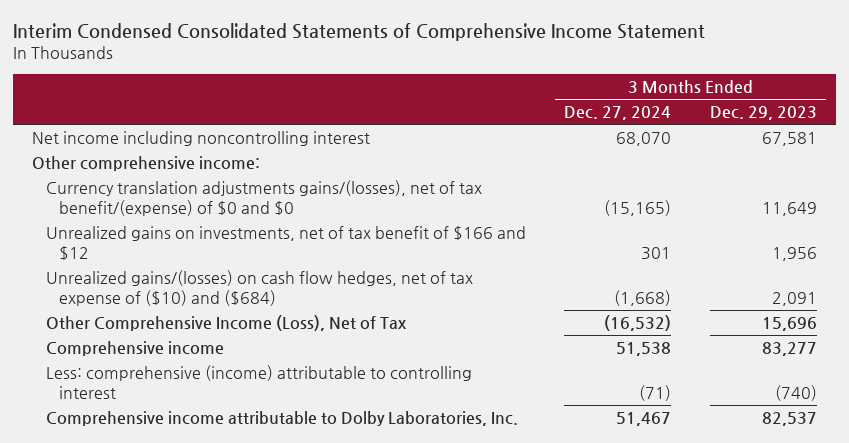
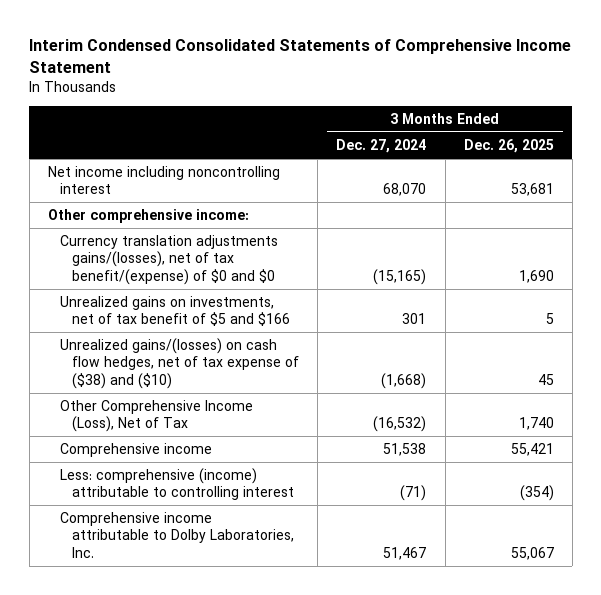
[709,106,817,121] Dec. 29, 2023 -> none
none -> [463,138,554,153] Dec. 26, 2025
[45,225,526,260] Unrealized gains on investments, net of tax benefit of $166 and $12 -> [60,296,291,327] Unrealized gains on investments, net of tax benefit of $5 and $166
[45,269,473,306] Unrealized gains/(losses) on cash flow hedges, net of tax expense of ($10) and ($684) -> [60,338,300,389] Unrealized gains/(losses) on cash flow hedges, net of tax expense of ($38) and ($10)

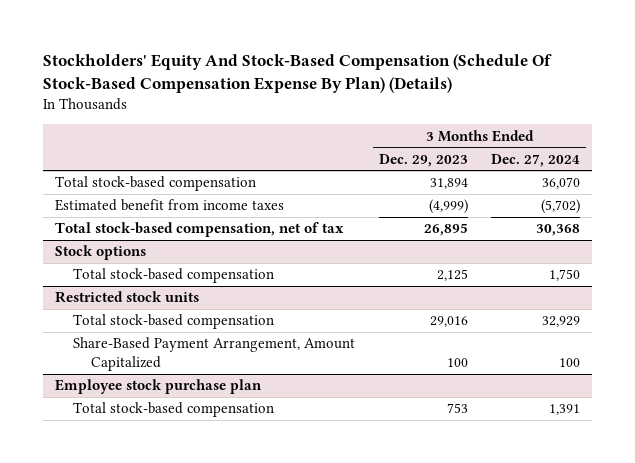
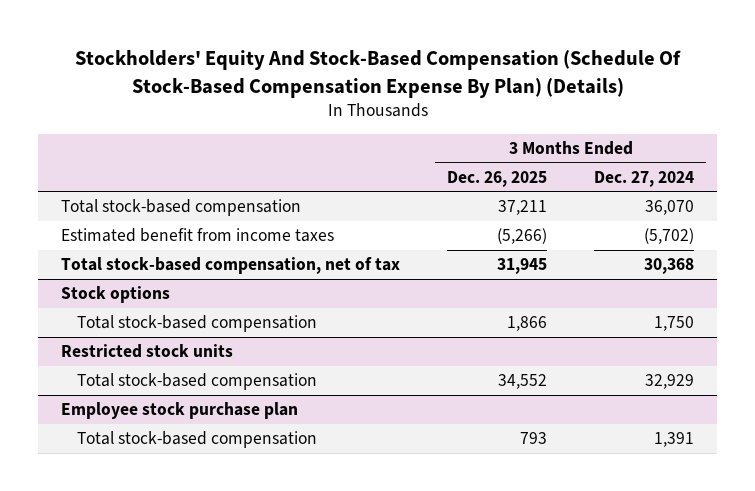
[378,153,468,167] Dec. 29, 2023 -> none
none -> [447,170,548,187] Dec. 26, 2025
[73,337,356,372] Share-Based Payment Arrangement, Amount Capitalized -> none

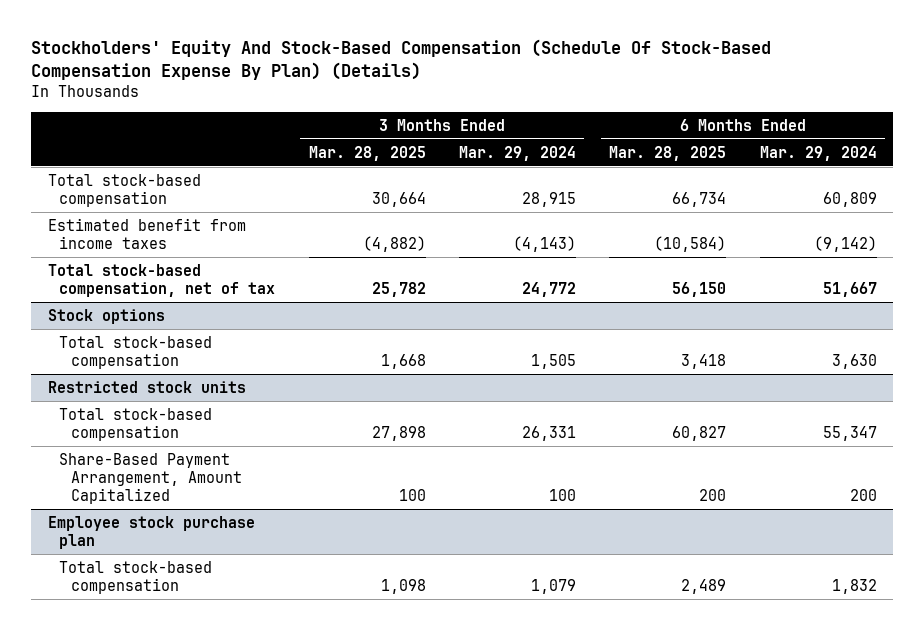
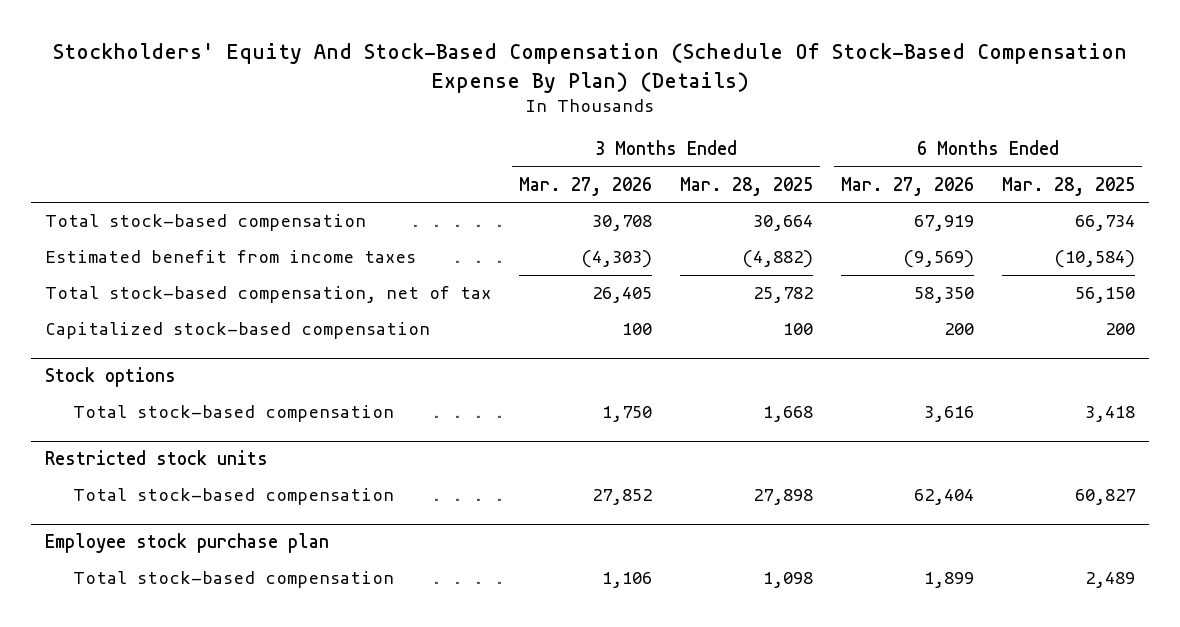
[458,145,576,161] Mar. 29, 2024 -> none
[759,145,877,161] Mar. 29, 2024 -> none
none -> [518,176,652,196] Mar. 27, 2026
none -> [840,176,974,196] Mar. 27, 2026
none -> [44,322,430,340] Capitalized stock-based compensation
[59,452,242,504] Share-Based Payment Arrangement, Amount Capitalized -> none

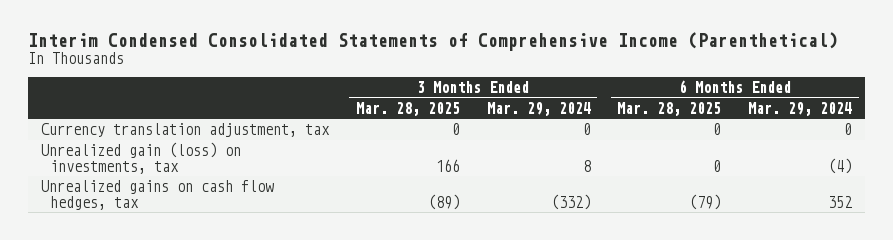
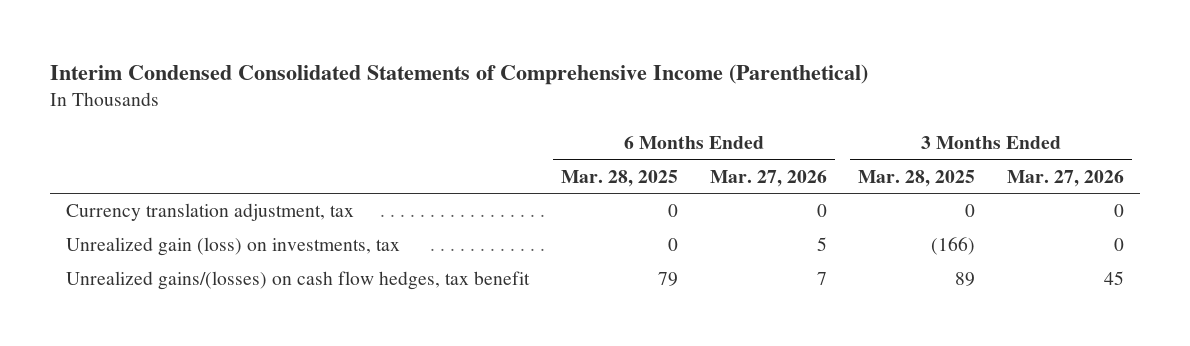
[486,101,591,116] Mar. 29, 2024 -> none
[747,101,852,116] Mar. 29, 2024 -> none
none -> [709,169,827,187] Mar. 27, 2026
none -> [1007,169,1125,187] Mar. 27, 2026
[435,158,460,172] 166 -> [931,237,976,256] (166)
[41,180,275,210] Unrealized gains on cash flow hedges, tax -> [66,271,531,291] Unrealized gains/(losses) on cash flow hedges, tax benefit
[427,193,460,210] (89) -> [955,272,976,287] 89
[689,193,722,210] (79) -> [657,272,678,287] 79

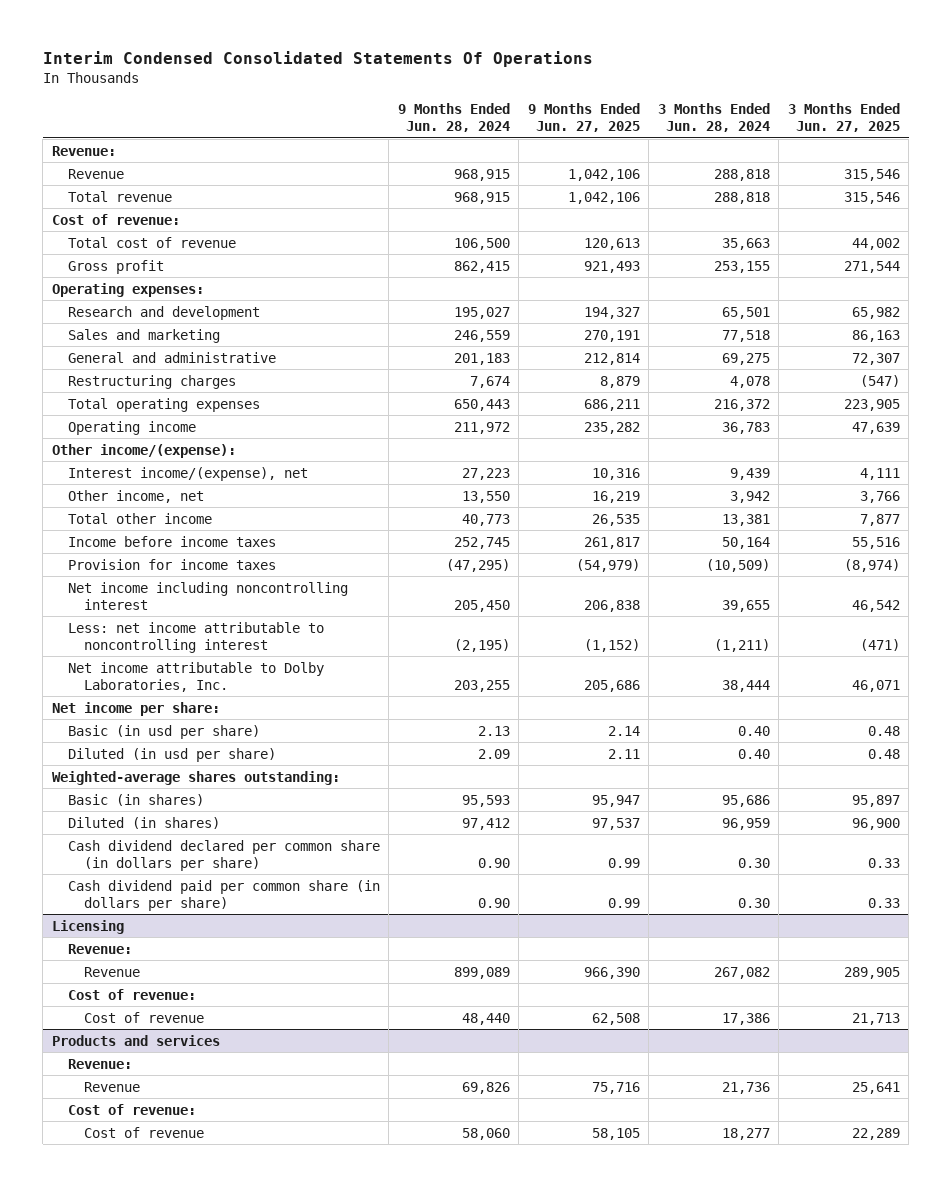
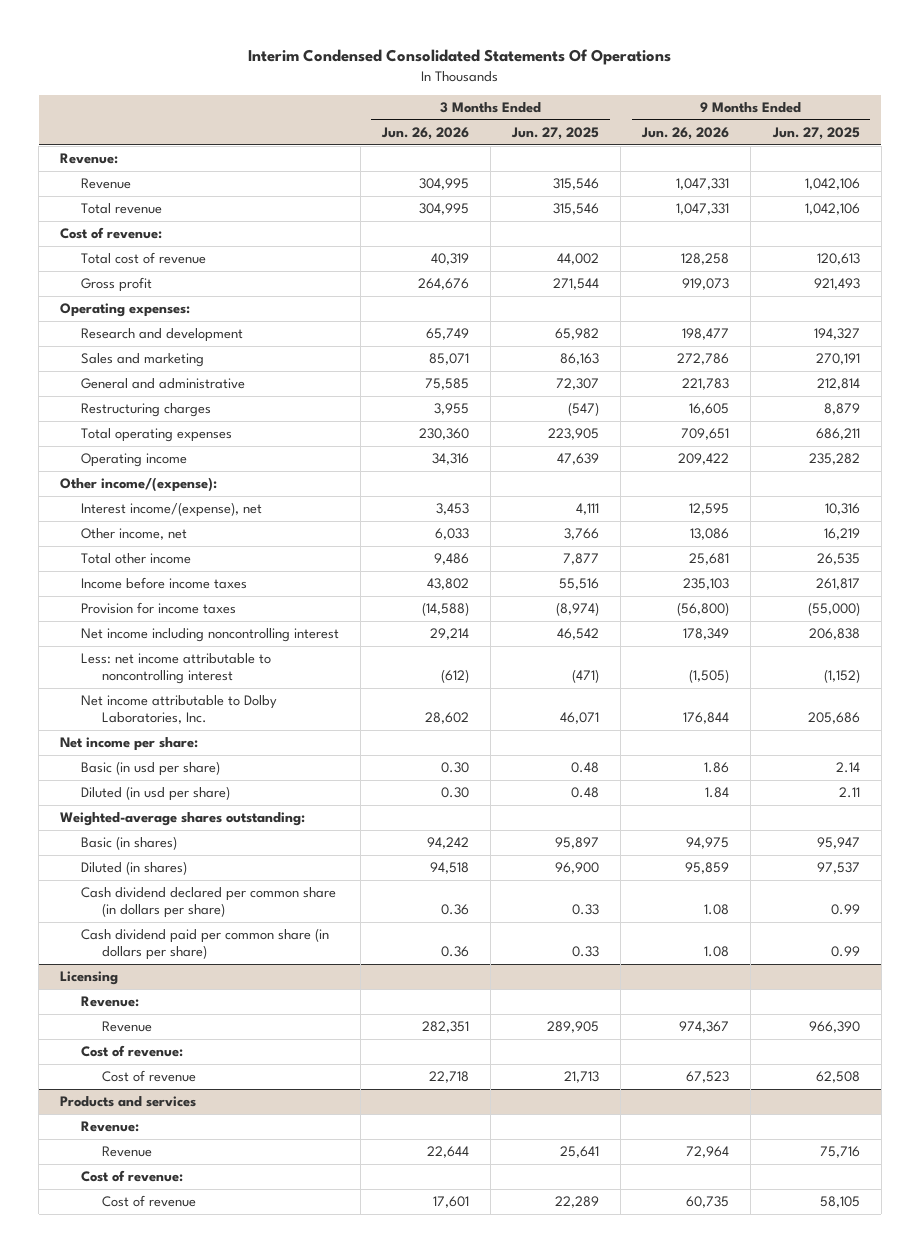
[397,103,510,133] 9 Months Ended Jun. 28, 2024 -> none
[657,103,770,133] 3 Months Ended Jun. 28, 2024 -> none
none -> [381,127,470,141] Jun. 26, 2026
none -> [641,127,730,141] Jun. 26, 2026
[575,558,640,572] (54,979) -> [807,602,860,617] (55,000)

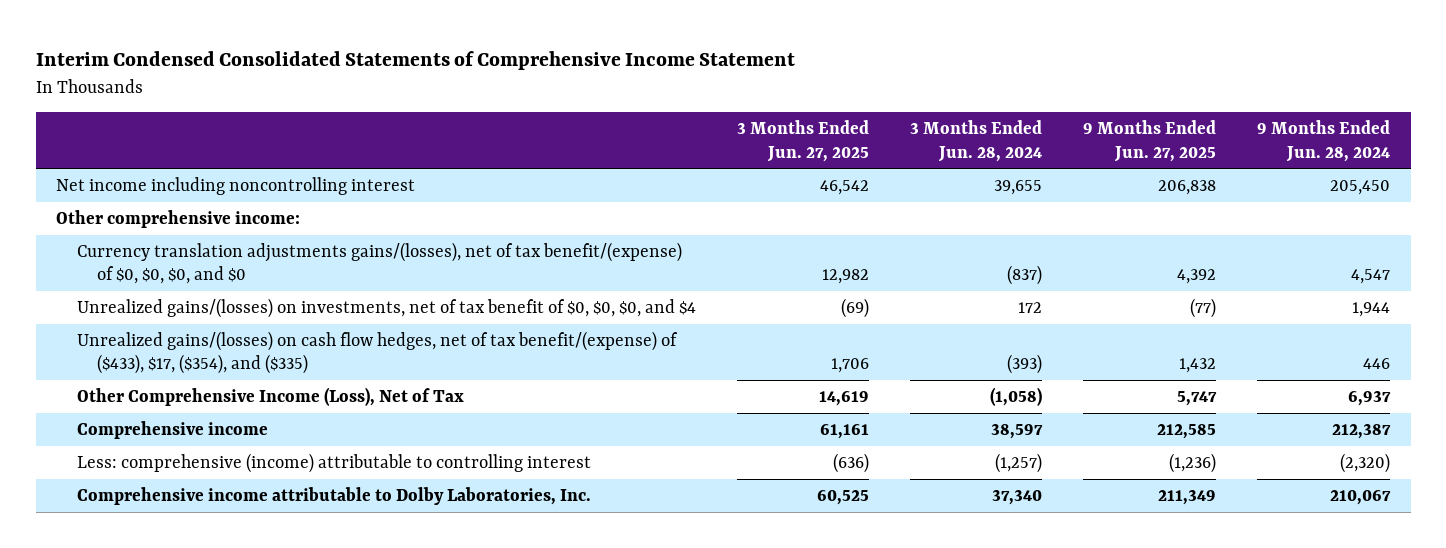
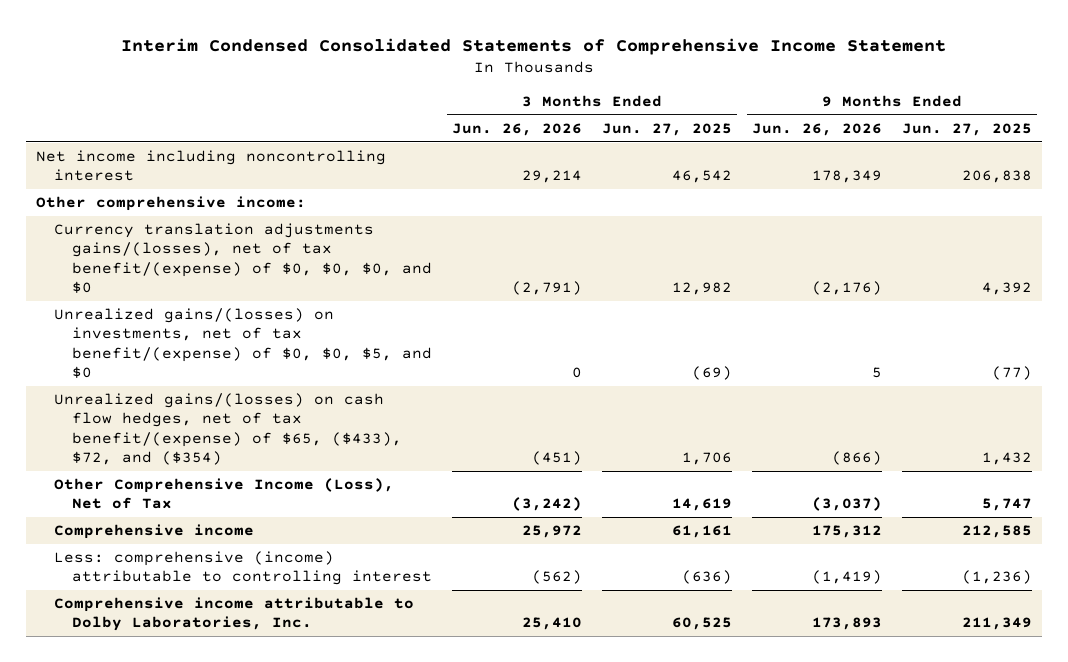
[909,120,1042,162] 3 Months Ended Jun. 28, 2024 -> none
[1257,120,1391,162] 9 Months Ended Jun. 28, 2024 -> none
none -> [451,122,582,136] Jun. 26, 2026
none -> [752,122,883,136] Jun. 26, 2026
[76,297,696,318] Unrealized gains/(losses) on investments, net of tax benefit of $0, $0, $0, and $4 -> [54,308,432,379] Unrealized gains/(losses) on investments, net of tax benefit/(expense) of $0, $0, $5, and $0
[76,330,678,375] Unrealized gains/(losses) on cash flow hedges, net of tax benefit/(expense) of ($433), $17, ($354), and ($335) -> [54,393,402,466] Unrealized gains/(losses) on cash flow hedges, net of tax benefit/(expense) of $65, ($433), $72, and ($354)

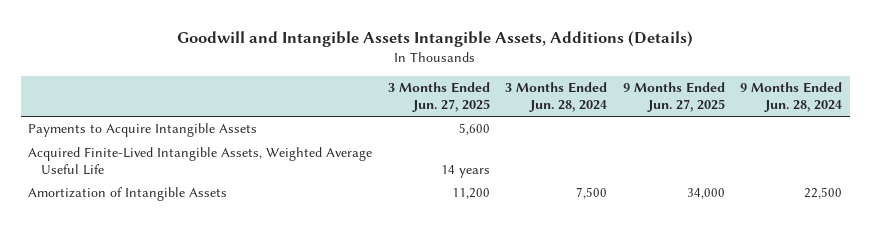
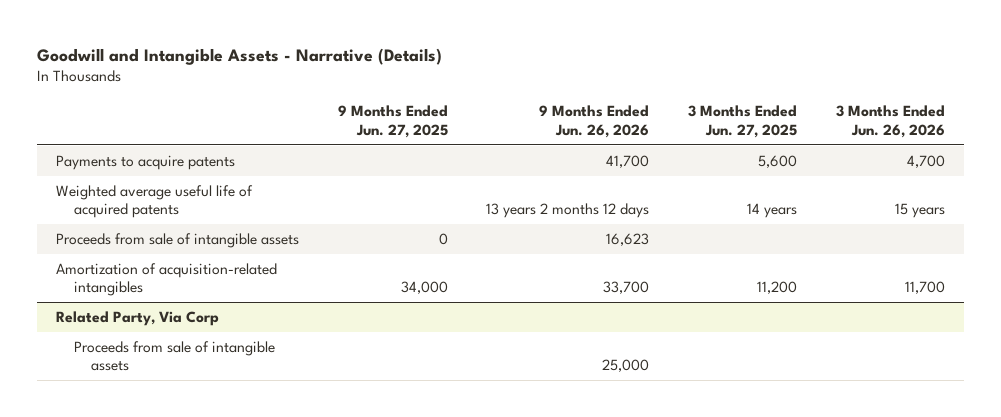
[177,30,694,47] Goodwill and Intangible Assets Intangible Assets, Additions (Details) -> [36,47,442,65] Goodwill and Intangible Assets - Narrative (Details)
[505,82,608,113] 3 Months Ended Jun. 28, 2024 -> none
[740,82,843,113] 9 Months Ended Jun. 28, 2024 -> none
none -> [539,105,650,138] 9 Months Ended Jun. 26, 2026
none -> [835,105,945,138] 3 Months Ended Jun. 26, 2026
[28,123,258,138] Payments to Acquire Intangible Assets -> [56,154,236,170] Payments to acquire patents
[28,147,373,176] Acquired Finite-Lived Intangible Assets, Weighted Average Useful Life -> [56,184,254,219] Weighted average useful life of acquired patents
none -> [56,232,300,248] Proceeds from sale of intangible assets
[28,187,228,202] Amortization of Intangible Assets -> [56,262,278,297] Amortization of acquisition-related intangibles
none -> [56,310,220,326] Related Party, Via Corp
none -> [73,340,275,372] Proceeds from sale of intangible assets

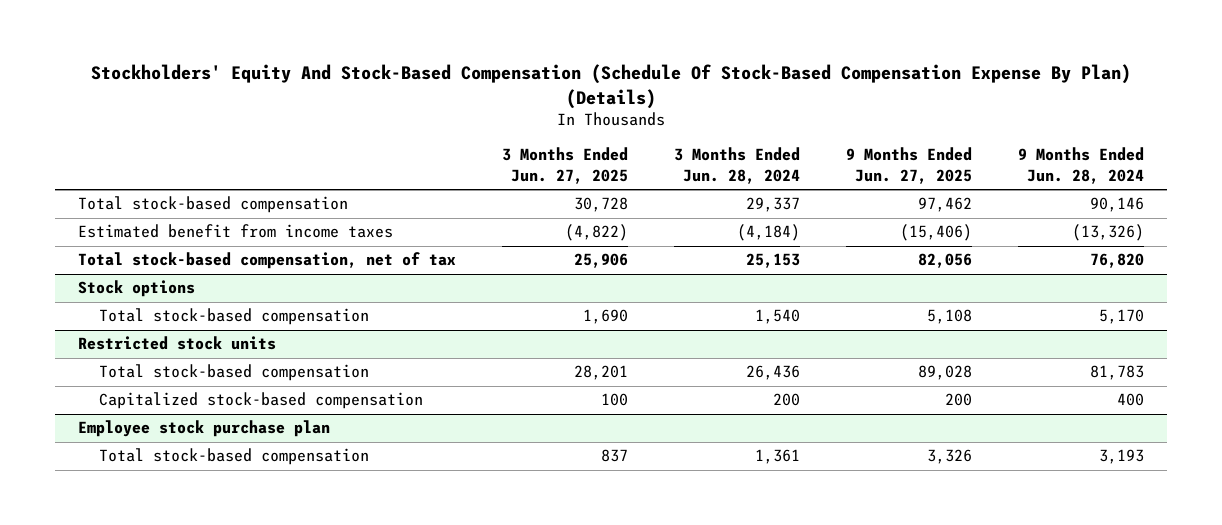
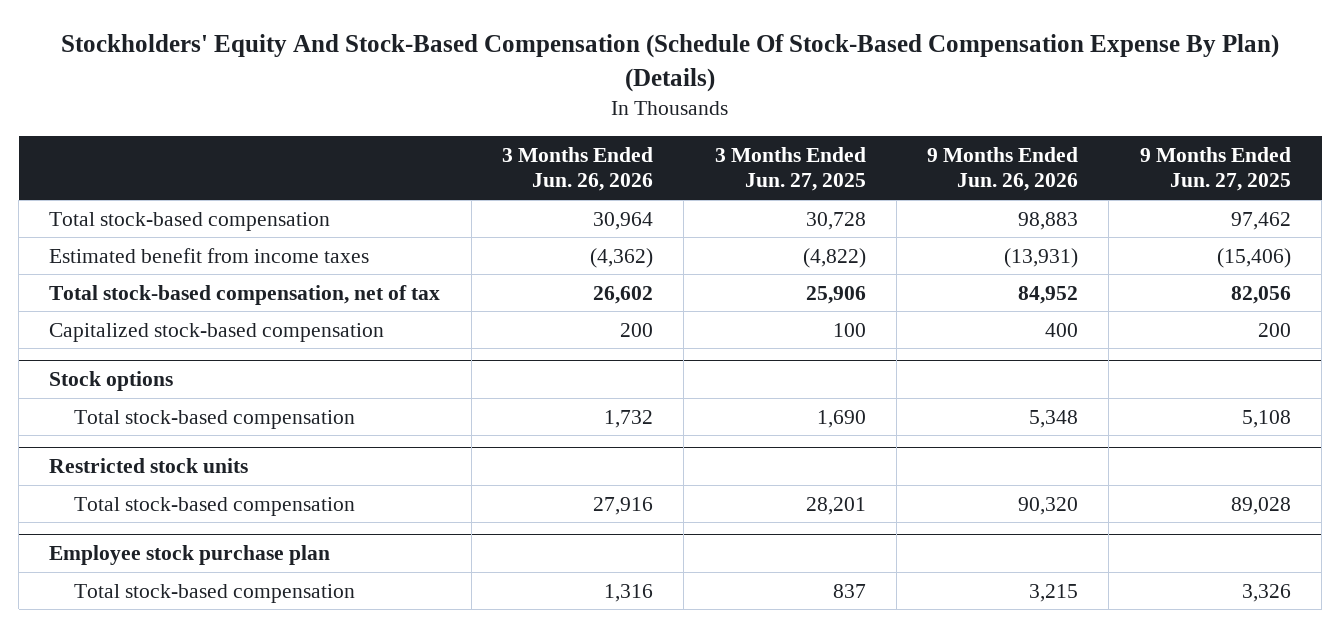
[674,147,801,184] 3 Months Ended Jun. 28, 2024 -> none
[1018,147,1145,184] 9 Months Ended Jun. 28, 2024 -> none
none -> [501,146,653,192] 3 Months Ended Jun. 26, 2026
none -> [927,146,1079,192] 9 Months Ended Jun. 26, 2026
none -> [49,322,385,342] Capitalized stock-based compensation
[98,392,423,410] Capitalized stock-based compensation -> none

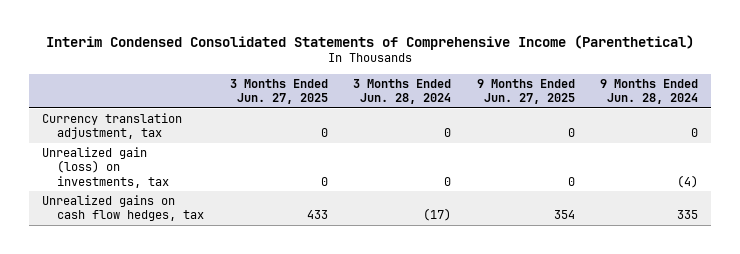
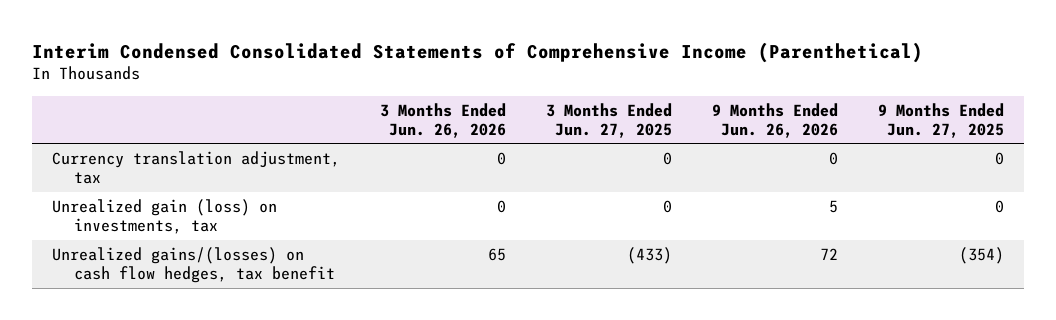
[353,78,452,105] 3 Months Ended Jun. 28, 2024 -> none
[600,78,699,105] 9 Months Ended Jun. 28, 2024 -> none
none -> [380,102,507,138] 3 Months Ended Jun. 26, 2026
none -> [712,102,839,138] 9 Months Ended Jun. 26, 2026
[41,194,205,222] Unrealized gains on cash flow hedges, tax -> [52,247,336,284] Unrealized gains/(losses) on cash flow hedges, tax benefit
[306,210,328,220] 433 -> [627,247,673,265] (433)
[553,210,575,220] 354 -> [958,247,1004,265] (354)

